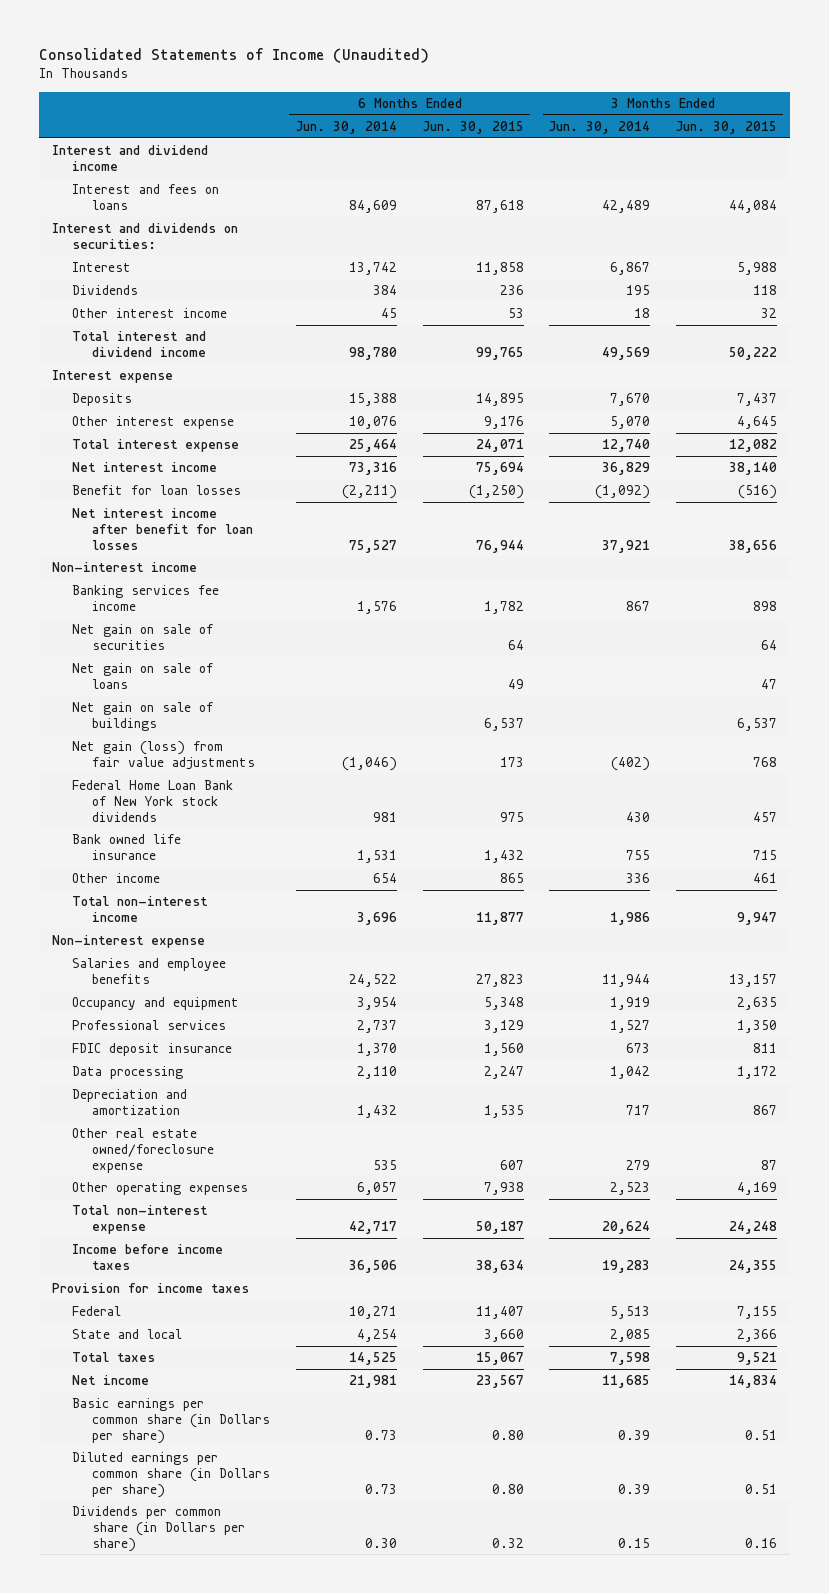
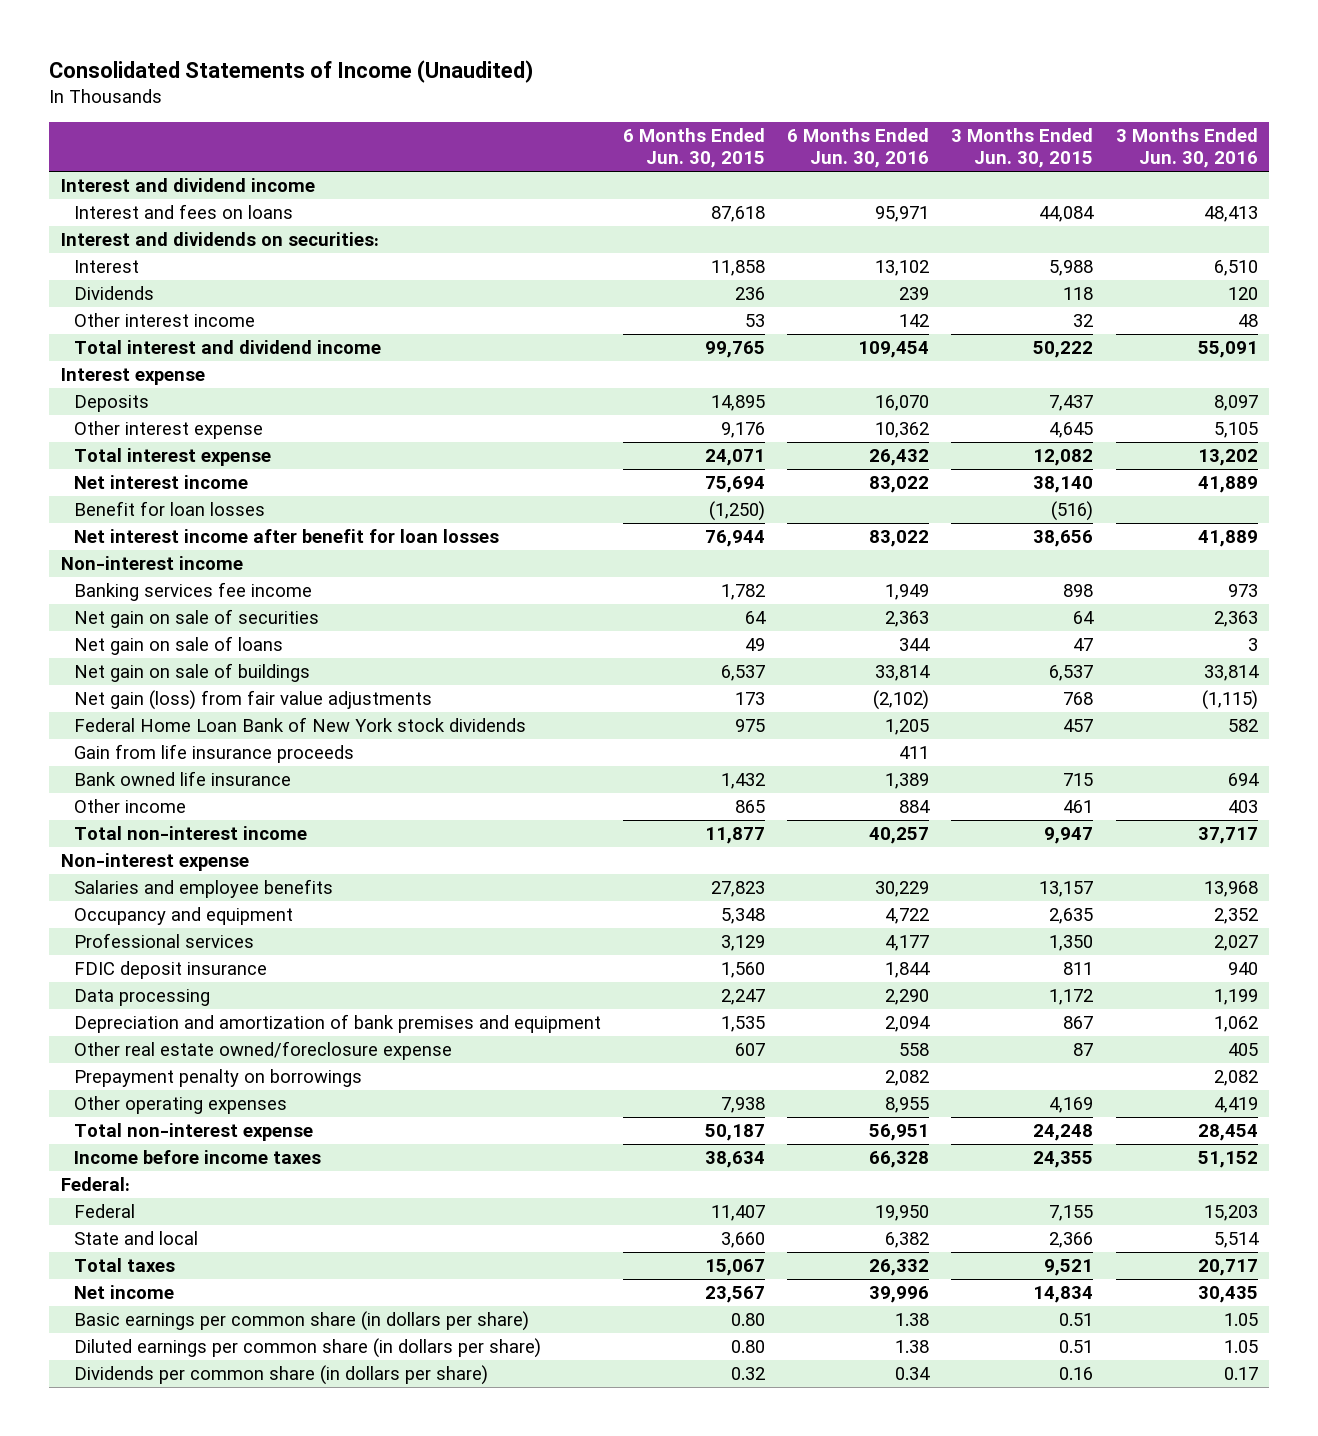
[295,120,397,134] Jun. 30, 2014 -> none
[549,120,651,134] Jun. 30, 2014 -> none
none -> [787,128,930,168] 6 Months Ended Jun. 30, 2016
none -> [1115,128,1258,168] 3 Months Ended Jun. 30, 2016
none -> [73,744,354,764] Gain from life insurance proceeds
[71,1089,187,1115] Depreciation and amortization -> [73,1014,601,1034] Depreciation and amortization of bank premises and equipment
none -> [73,1069,362,1088] Prepayment penalty on borrowings
[51,1283,249,1294] Provision for income taxes -> none
none -> [60,1177,130,1192] Federal:
[71,1398,271,1444] Basic earnings per common share (in Dollars per share) -> [73,1311,529,1332] Basic earnings per common share (in dollars per share)
[71,1452,271,1498] Diluted earnings per common share (in Dollars per share) -> [73,1338,541,1359] Diluted earnings per common share (in dollars per share)
[71,1506,246,1552] Dividends per common share (in Dollars per share) -> [73,1365,488,1386] Dividends per common share (in dollars per share)

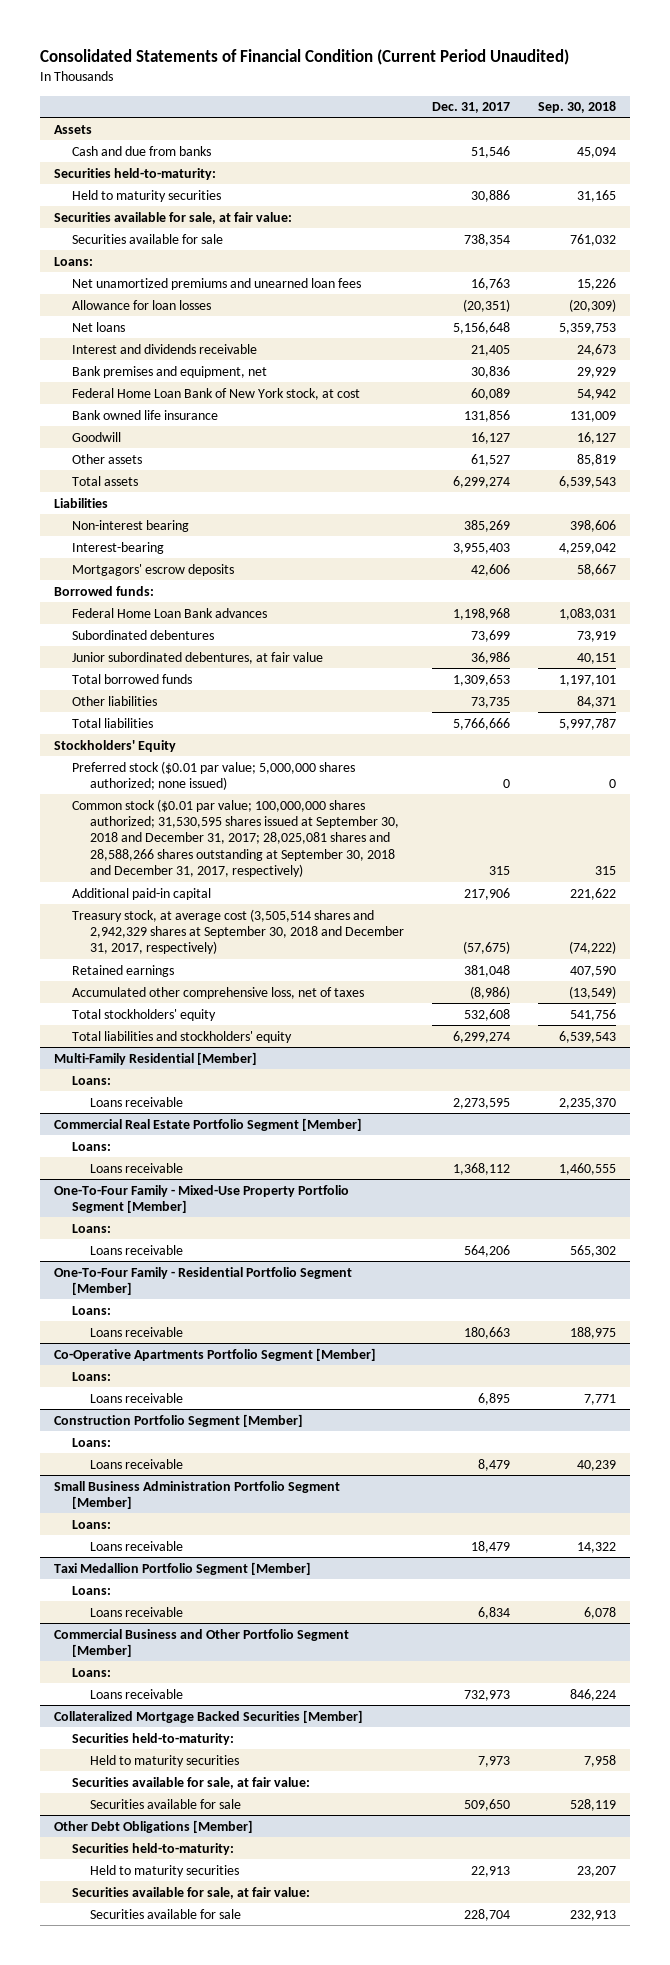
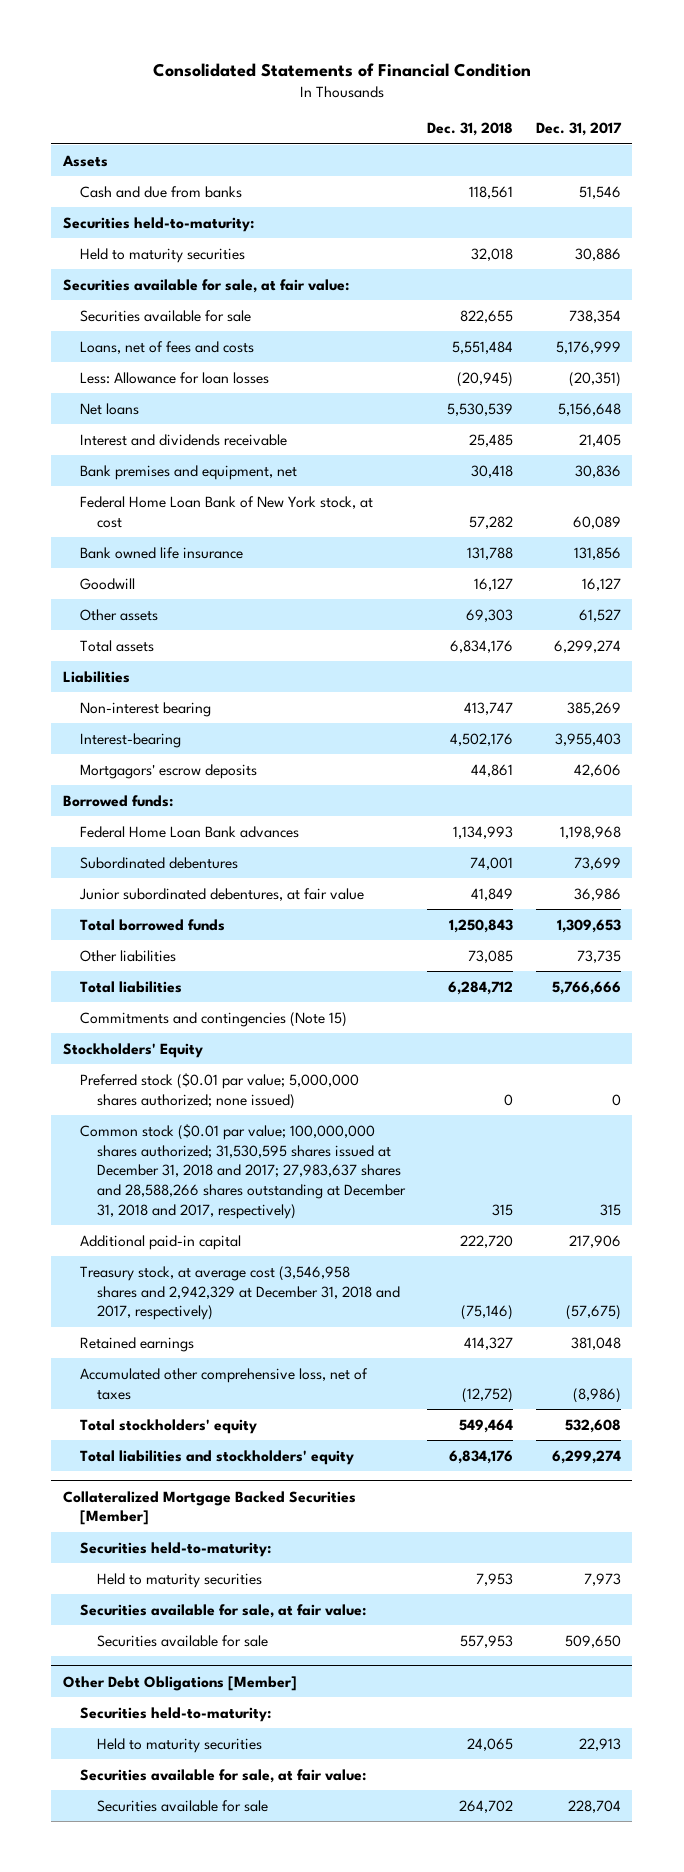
[40,49,570,66] Consolidated Statements of Financial Condition (Current Period Unaudited) -> [152,62,531,77] Consolidated Statements of Financial Condition
[537,101,616,114] Sep. 30, 2018 -> none
none -> [427,122,514,137] Dec. 31, 2018
[54,256,94,266] Loans: -> none
[71,277,361,290] Net unamortized premiums and unearned loan fees -> none
none -> [79,340,254,354] Loans, net of fees and costs
[71,299,211,310] Allowance for loan losses -> [79,371,269,384] Less: Allowance for loan losses
none -> [79,1011,347,1027] Commitments and contingencies (Note 15)
[71,798,399,878] Common stock ($0.01 par value; 100,000,000 shares authorized; 31,530,595 shares issued at September 30, 2018 and December 31, 2017; 28,025,081 shares and 28,588,266 shares outstanding at September 30, 2018 and December 31, 2017, respectively) -> [79,1123,406,1219] Common stock ($0.01 par value; 100,000,000 shares authorized; 31,530,595 shares issued at December 31, 2018 and 2017; 27,983,637 shares and 28,588,266 shares outstanding at December 31, 2018 and 2017, respectively)
[71,908,404,955] Treasury stock, at average cost (3,505,514 shares and 2,942,329 shares at September 30, 2018 and December 31, 2017, respectively) -> [79,1265,400,1321] Treasury stock, at average cost (3,546,958 shares and 2,942,329 at December 31, 2018 and 2017, respectively)
[54,1051,258,1065] Multi-Family Residential [Member] -> none
[71,1075,111,1085] Loans: -> none
[89,1096,183,1107] Loans receivable -> none
[54,1117,363,1131] Commercial Real Estate Portfolio Segment [Member] -> none
[71,1141,111,1151] Loans: -> none
[89,1162,183,1173] Loans receivable -> none
[54,1184,350,1213] One-To-Four Family - Mixed-Use Property Portfolio Segment [Member] -> none
[71,1223,111,1233] Loans: -> none
[89,1244,183,1255] Loans receivable -> none
[54,1266,353,1295] One-To-Four Family - Residential Portfolio Segment [Member] -> none
[71,1305,111,1315] Loans: -> none
[89,1326,183,1337] Loans receivable -> none
[54,1347,377,1361] Co-Operative Apartments Portfolio Segment [Member] -> none
[71,1371,111,1381] Loans: -> none
[89,1392,183,1403] Loans receivable -> none
[54,1413,304,1427] Construction Portfolio Segment [Member] -> none
[71,1437,111,1447] Loans: -> none
[89,1458,183,1469] Loans receivable -> none
[54,1480,341,1509] Small Business Administration Portfolio Segment [Member] -> none
[71,1519,111,1529] Loans: -> none
[89,1540,183,1551] Loans receivable -> none
[54,1561,312,1575] Taxi Medallion Portfolio Segment [Member] -> none
[71,1585,111,1595] Loans: -> none
[89,1606,183,1617] Loans receivable -> none
[54,1628,350,1657] Commercial Business and Other Portfolio Segment [Member] -> none
[71,1667,111,1677] Loans: -> none
[89,1688,183,1699] Loans receivable -> none

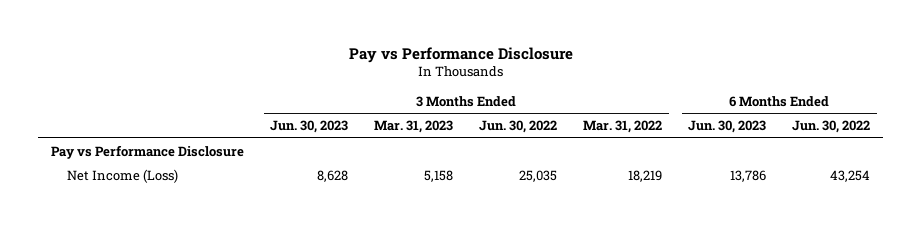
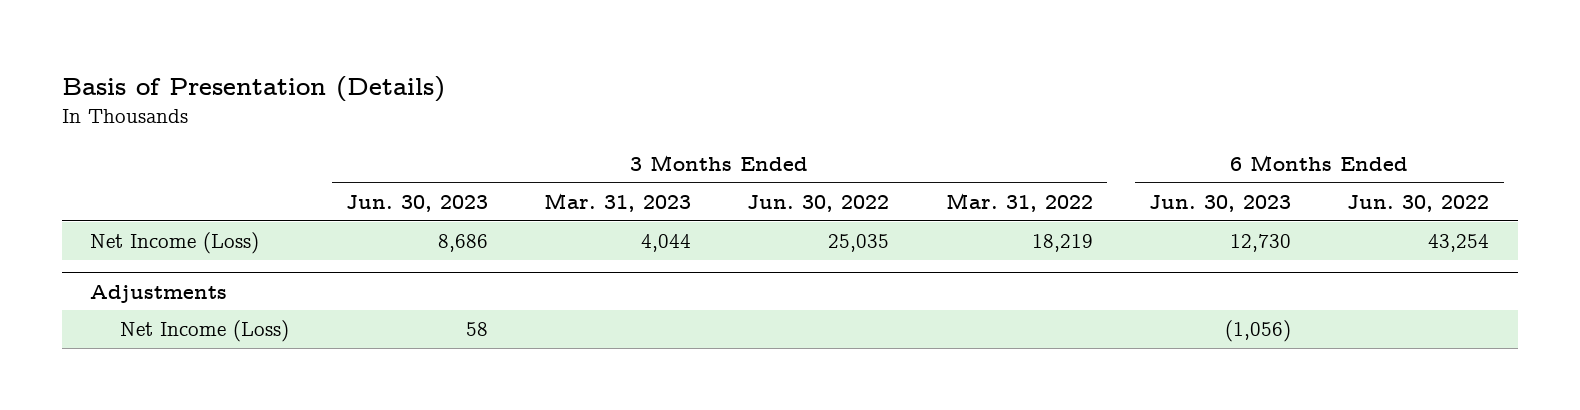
[348,46,573,63] Pay vs Performance Disclosure -> [62,75,446,102] Basis of Presentation (Details)
[51,144,245,159] Pay vs Performance Disclosure -> none
[317,169,349,182] 8,628 -> [437,234,488,253] 8,686
[424,169,454,182] 5,158 -> [641,234,692,253] 4,044
[730,169,767,182] 13,786 -> [1230,234,1292,253] 12,730
none -> [90,284,228,303] Adjustments
none -> [120,320,290,343] Net Income (Loss)

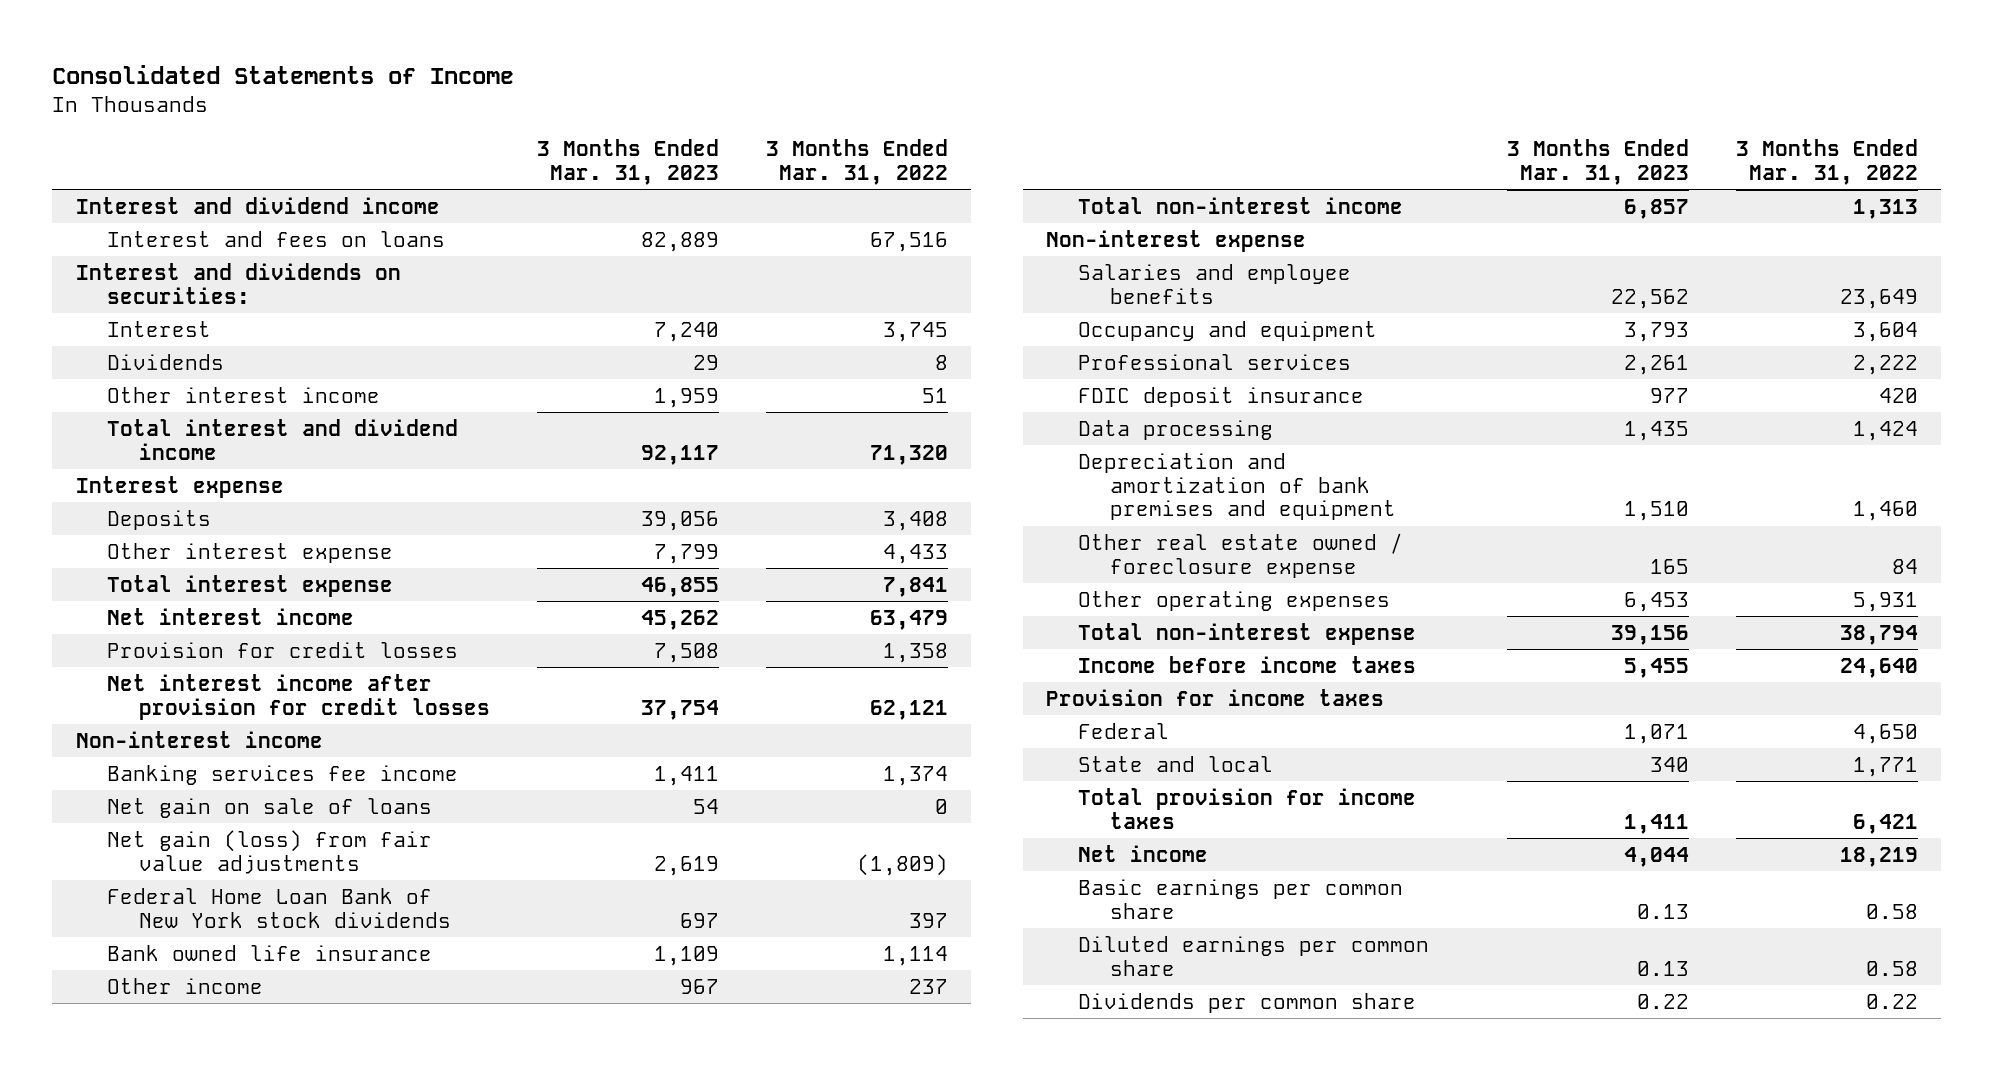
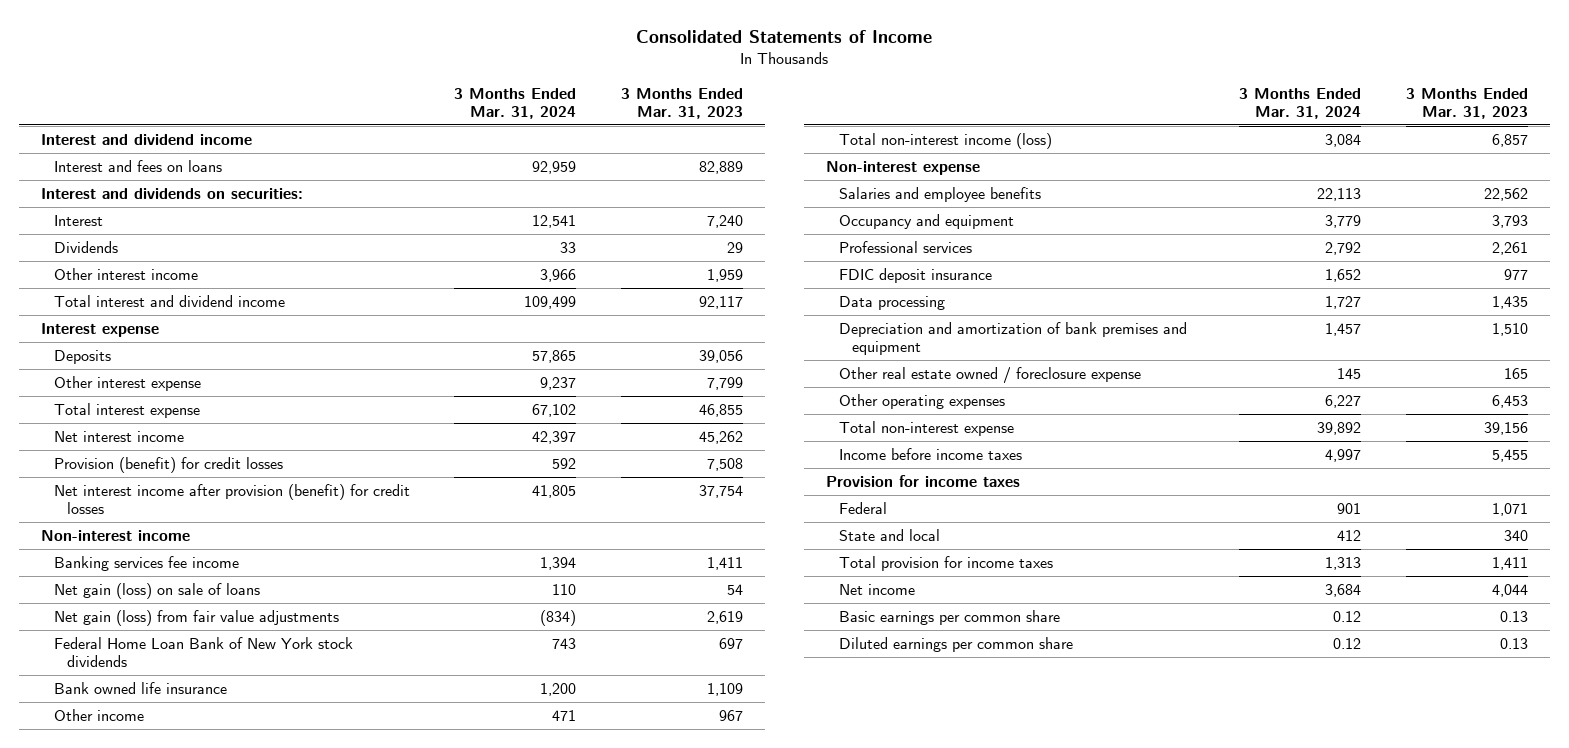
[765,139,948,186] 3 Months Ended Mar. 31, 2022 -> none
none -> [454,87,577,119] 3 Months Ended Mar. 31, 2024
[107,641,459,658] Provision for credit losses -> [53,456,283,473] Provision (benefit) for credit losses
[107,673,491,720] Net interest income after provision for credit losses -> [53,483,410,515] Net interest income after provision (benefit) for credit losses
[107,797,433,818] Net gain on sale of loans -> [53,582,260,599] Net gain (loss) on sale of loans
[1077,196,1403,214] Total non-interest income -> [838,132,1052,149] Total non-interest income (loss)
[1077,992,1416,1013] Dividends per common share -> none

